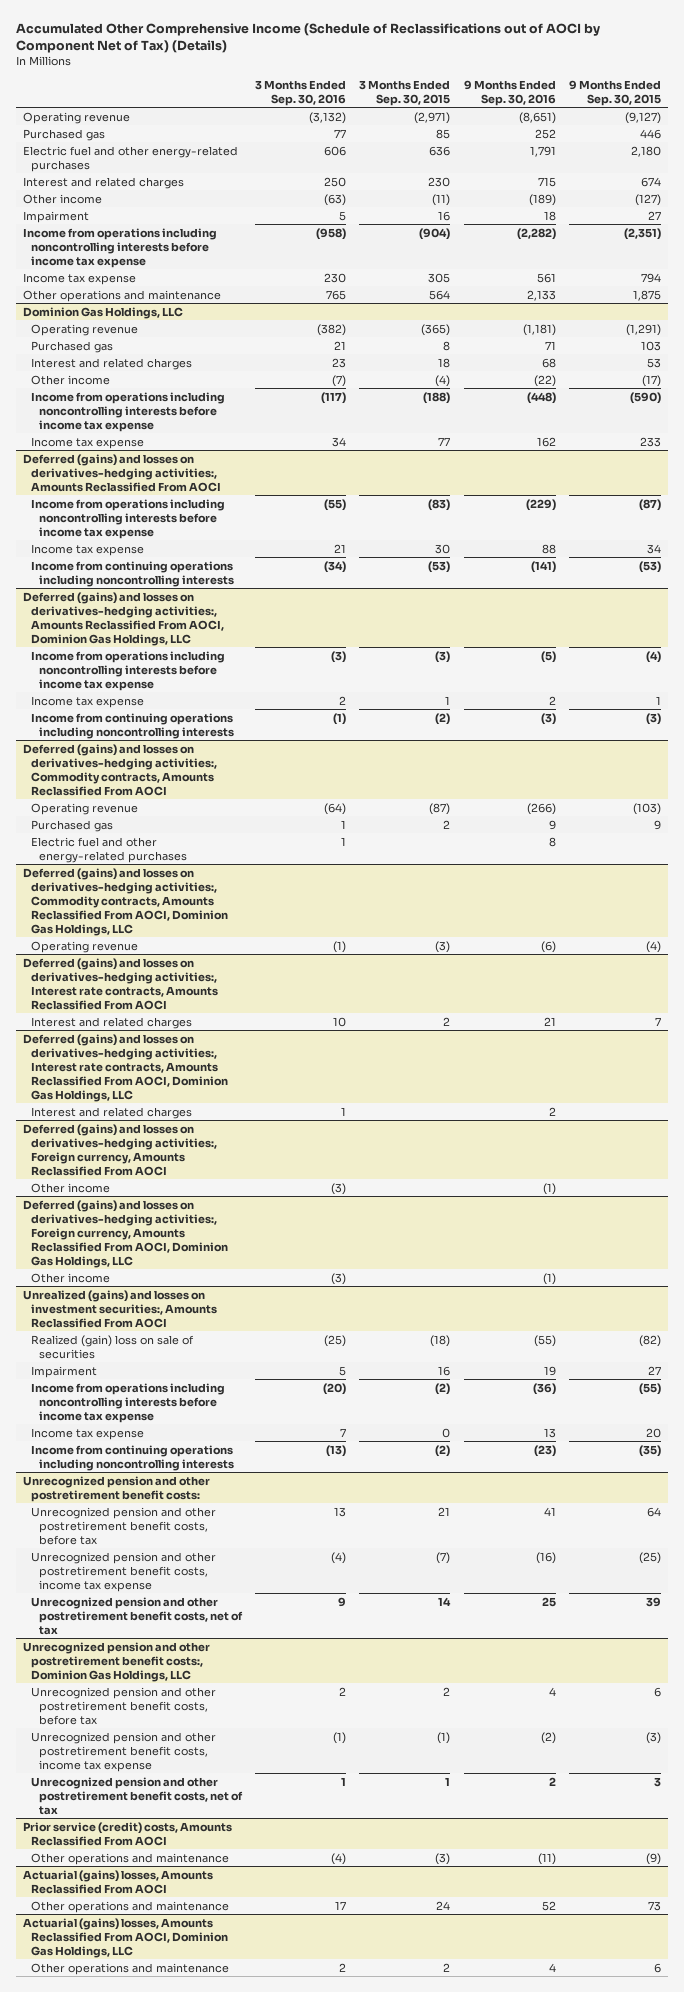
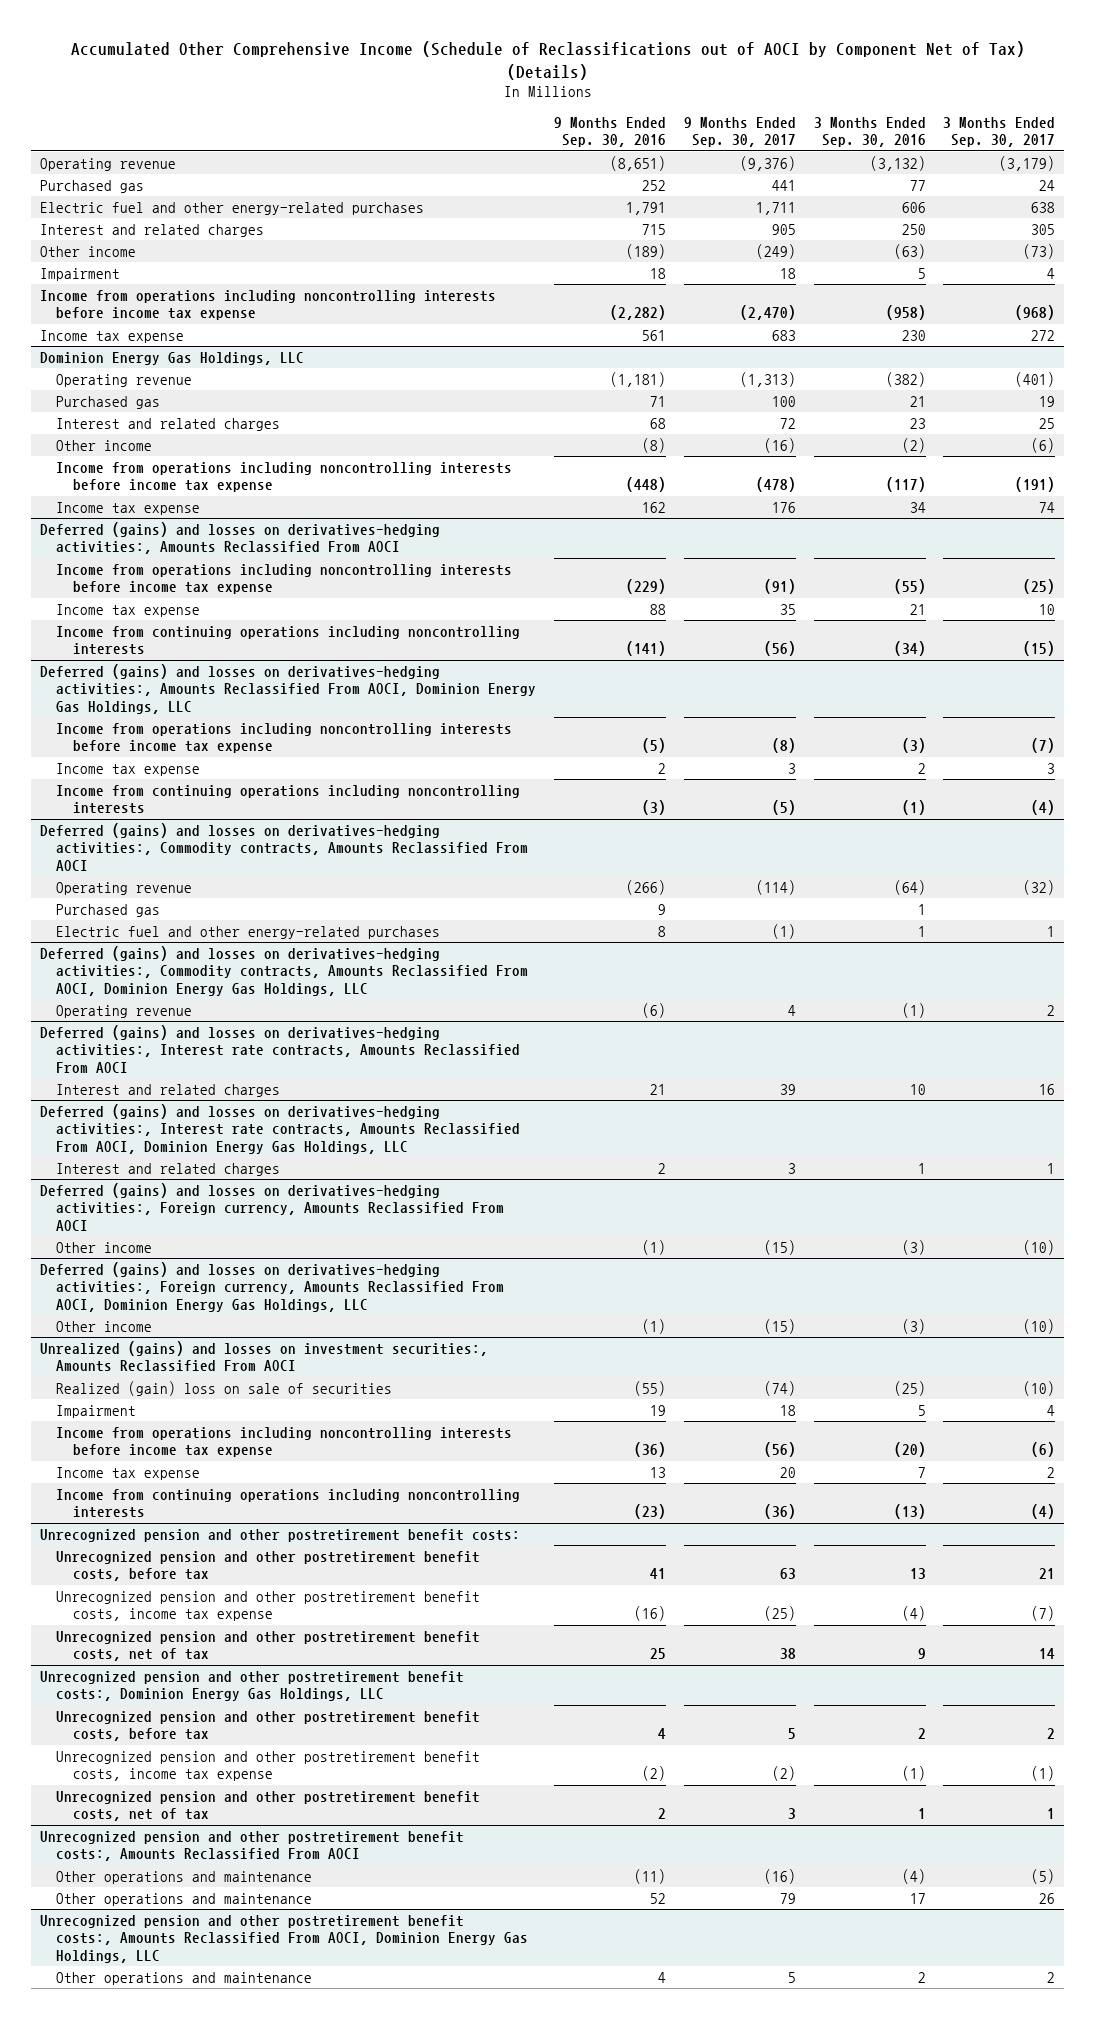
[359,79,451,107] 3 Months Ended Sep. 30, 2015 -> none
[569,79,662,107] 9 Months Ended Sep. 30, 2015 -> none
none -> [683,116,796,148] 9 Months Ended Sep. 30, 2017
none -> [943,116,1056,148] 3 Months Ended Sep. 30, 2017
[22,289,221,302] Other operations and maintenance -> none
[22,306,183,319] Dominion Gas Holdings, LLC -> [39,351,304,365] Dominion Energy Gas Holdings, LLC
[332,374,347,387] (7) -> [901,437,926,453] (2)
[533,374,556,387] (22) -> [642,437,667,453] (8)
[22,591,224,646] Deferred (gains) and losses on derivatives-hedging activities:, Amounts Reclassified From AOCI, Dominion Gas Holdings, LLC -> [39,663,537,715] Deferred (gains) and losses on derivatives-hedging activities:, Amounts Reclassified From AOCI, Dominion Energy Gas Holdings, LLC
[22,867,228,936] Deferred (gains) and losses on derivatives-hedging activities:, Commodity contracts, Amounts Reclassified From AOCI, Dominion Gas Holdings, LLC -> [39,945,529,997] Deferred (gains) and losses on derivatives-hedging activities:, Commodity contracts, Amounts Reclassified From AOCI, Dominion Energy Gas Holdings, LLC
[22,1033,228,1102] Deferred (gains) and losses on derivatives-hedging activities:, Interest rate contracts, Amounts Reclassified From AOCI, Dominion Gas Holdings, LLC -> [39,1103,521,1155] Deferred (gains) and losses on derivatives-hedging activities:, Interest rate contracts, Amounts Reclassified From AOCI, Dominion Energy Gas Holdings, LLC
[22,1199,228,1268] Deferred (gains) and losses on derivatives-hedging activities:, Foreign currency, Amounts Reclassified From AOCI, Dominion Gas Holdings, LLC -> [39,1261,505,1313] Deferred (gains) and losses on derivatives-hedging activities:, Foreign currency, Amounts Reclassified From AOCI, Dominion Energy Gas Holdings, LLC
[22,1641,210,1682] Unrecognized pension and other postretirement benefit costs:, Dominion Gas Holdings, LLC -> [39,1670,464,1702] Unrecognized pension and other postretirement benefit costs:, Dominion Energy Gas Holdings, LLC
[22,1821,232,1846] Prior service (credit) costs, Amounts Reclassified From AOCI -> none
none -> [39,1830,464,1862] Unrecognized pension and other postretirement benefit costs:, Amounts Reclassified From AOCI
[22,1869,213,1894] Actuarial (gains) losses, Amounts Reclassified From AOCI -> none
[22,1917,228,1958] Actuarial (gains) losses, Amounts Reclassified From AOCI, Dominion Gas Holdings, LLC -> none
none -> [39,1914,529,1964] Unrecognized pension and other postretirement benefit costs:, Amounts Reclassified From AOCI, Dominion Energy Gas Holdings, LLC

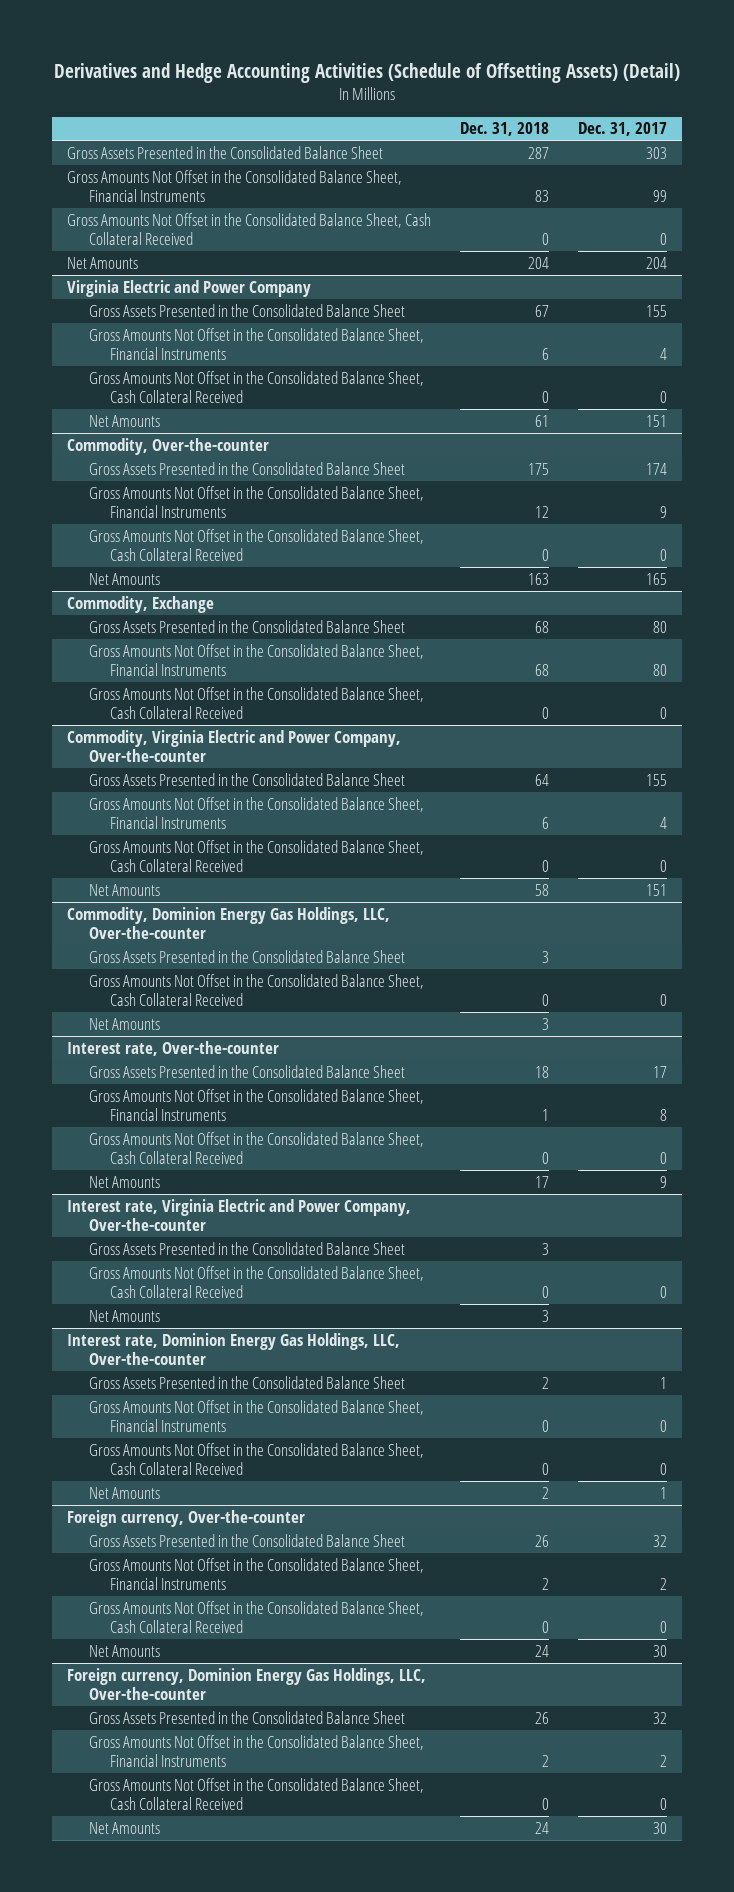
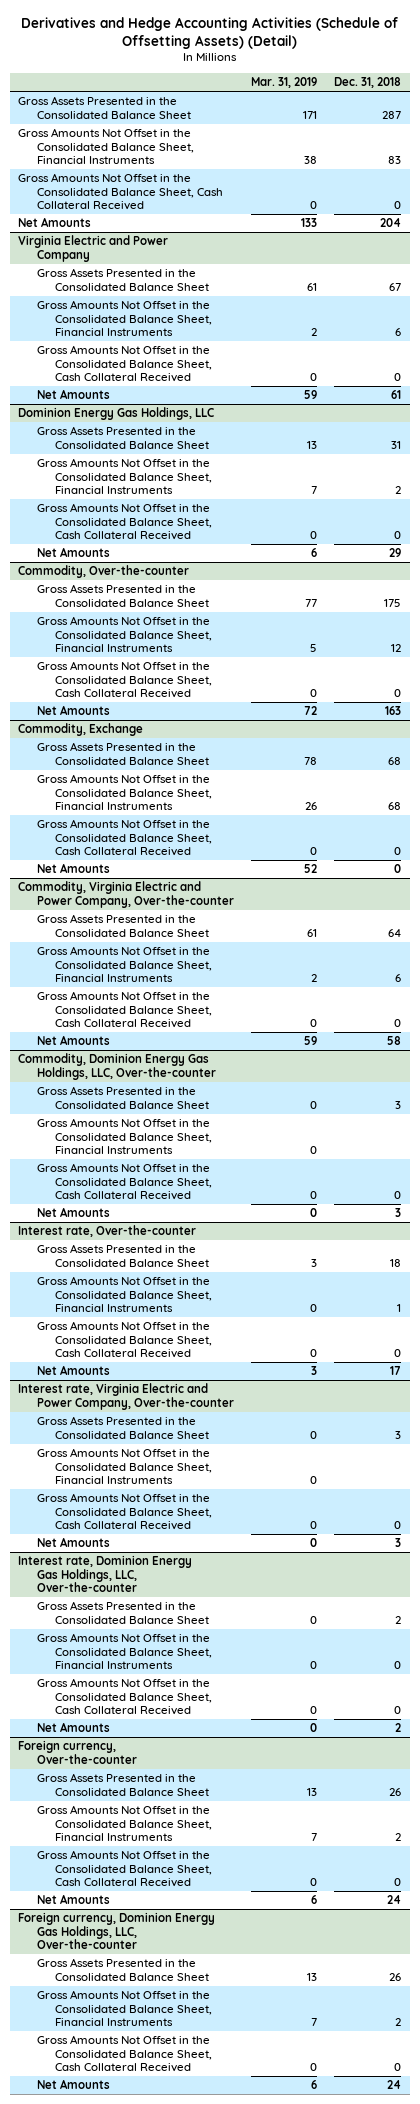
[578,122,668,137] Dec. 31, 2017 -> none
none -> [250,77,317,89] Mar. 31, 2019
none -> [18,407,215,421] Dominion Energy Gas Holdings, LLC
none -> [36,426,209,449] Gross Assets Presented in the Consolidated Balance Sheet
none -> [36,458,212,495] Gross Amounts Not Offset in the Consolidated Balance Sheet, Financial Instruments
none -> [36,503,212,541] Gross Amounts Not Offset in the Consolidated Balance Sheet, Cash Collateral Received
none -> [36,547,110,558] Net Amounts
none -> [36,863,110,874] Net Amounts
none -> [36,1118,212,1155] Gross Amounts Not Offset in the Consolidated Balance Sheet, Financial Instruments
none -> [36,1448,212,1485] Gross Amounts Not Offset in the Consolidated Balance Sheet, Financial Instruments

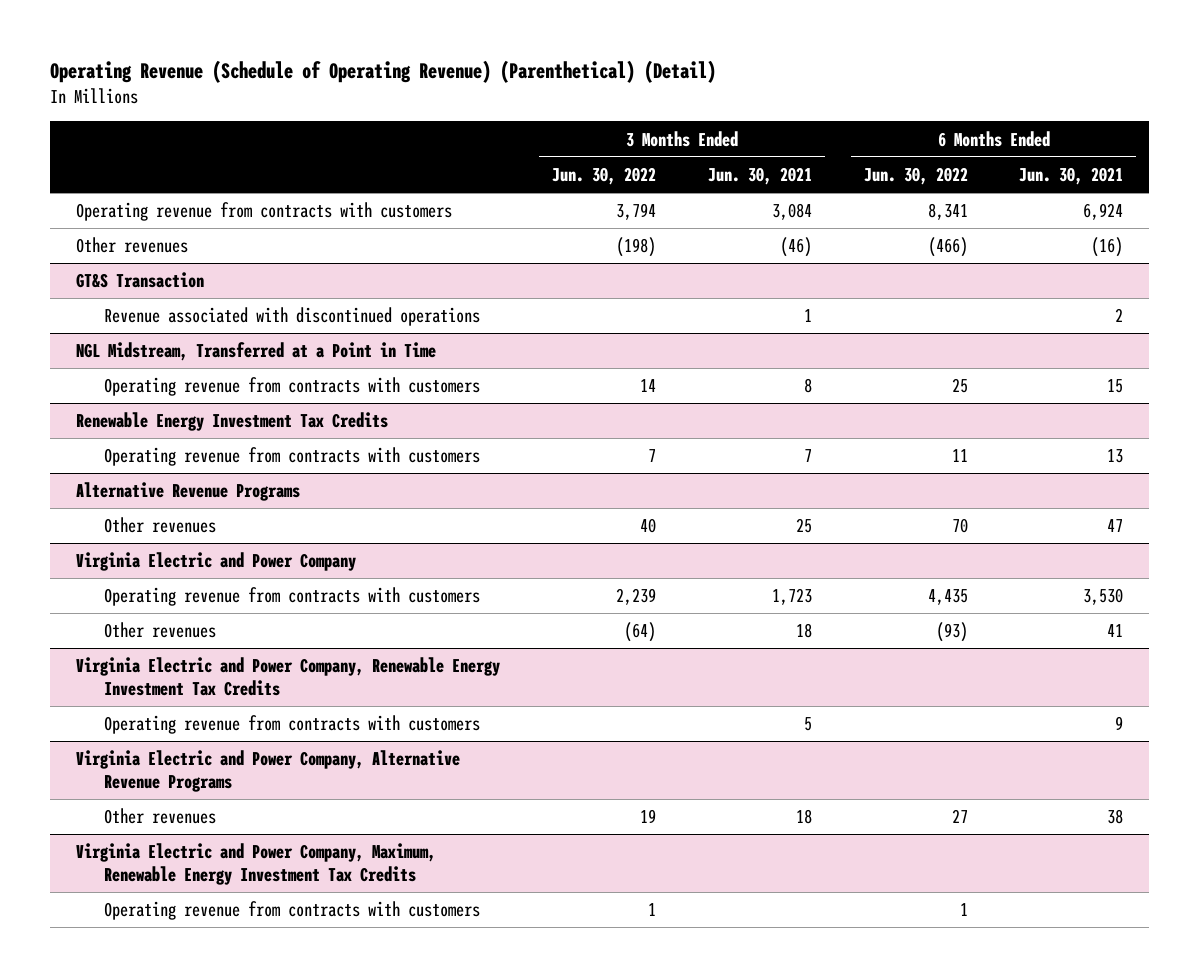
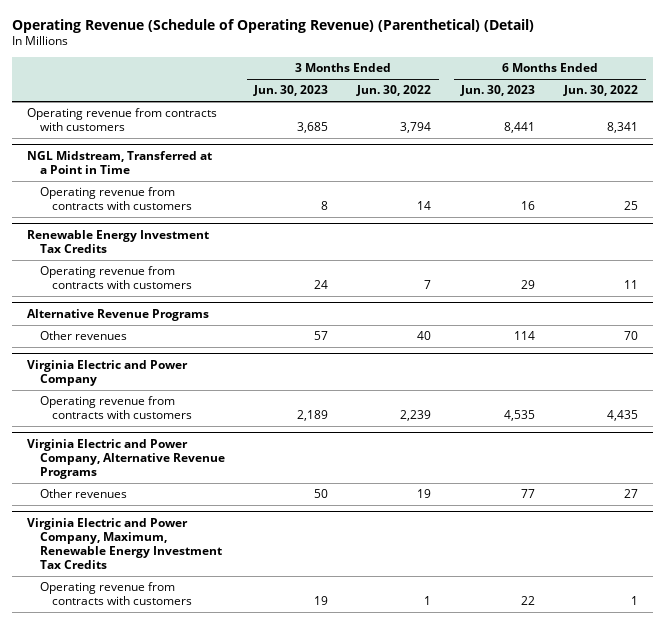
[707,166,812,185] Jun. 30, 2021 -> none
[1019,166,1124,185] Jun. 30, 2021 -> none
none -> [252,85,328,97] Jun. 30, 2023
none -> [459,85,535,97] Jun. 30, 2023
[75,237,188,254] Other revenues -> none
[75,272,204,289] GT&S Transaction -> none
[104,307,481,327] Revenue associated with discontinued operations -> none
[104,622,217,639] Other revenues -> none
[75,657,500,696] Virginia Electric and Power Company, Renewable Energy Investment Tax Credits -> none
[104,715,481,735] Operating revenue from contracts with customers -> none

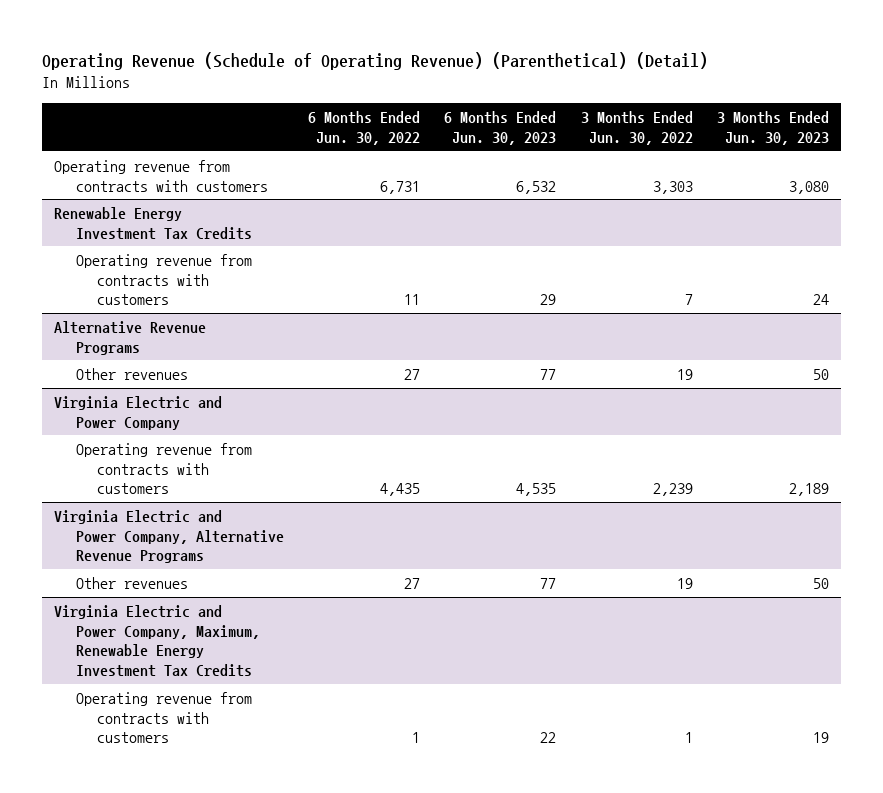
[26,151,212,174] NGL Midstream, Transferred at a Point in Time -> none
[39,187,193,211] Operating revenue from contracts with customers -> none
[296,122,328,134] 3,685 -> [788,180,829,194] 3,080
[400,122,432,134] 3,794 -> [652,180,693,194] 3,303
[503,122,535,134] 8,441 -> [516,180,557,194] 6,532
[607,122,639,134] 8,341 -> [380,180,421,194] 6,731
[313,331,328,341] 57 -> [812,368,829,380] 50
[417,331,432,341] 40 -> [676,368,693,380] 19
[513,331,535,341] 114 -> [540,368,557,380] 77
[624,331,639,341] 70 -> [404,368,421,380] 27

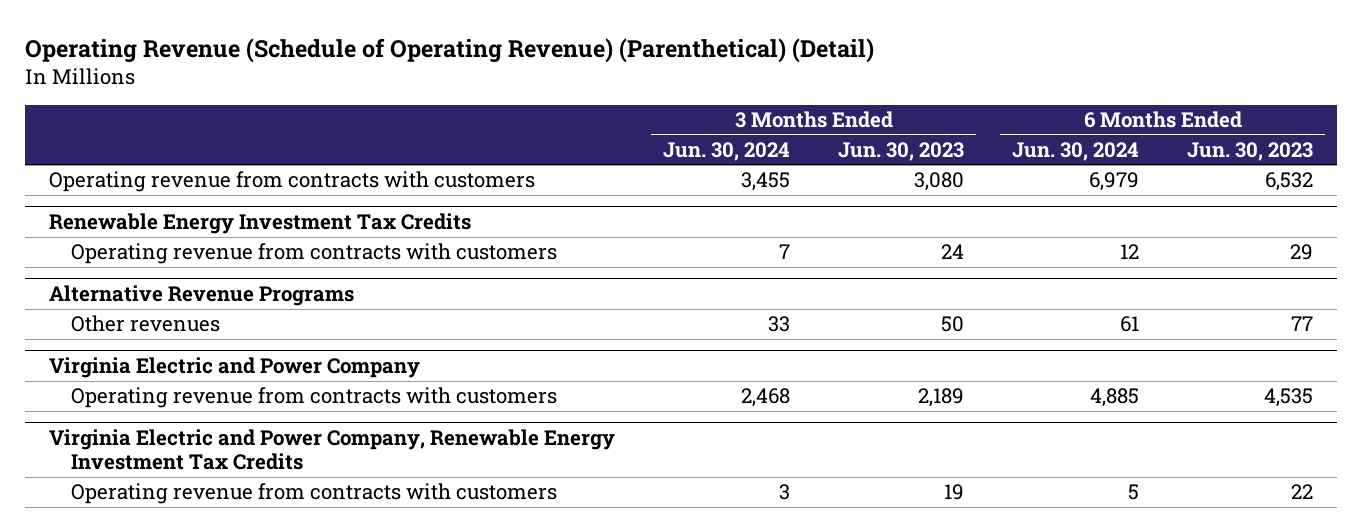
[308,111,421,145] 6 Months Ended Jun. 30, 2022 -> none
[580,111,693,145] 3 Months Ended Jun. 30, 2022 -> none
none -> [663,141,791,161] Jun. 30, 2024
none -> [1012,141,1140,161] Jun. 30, 2024
[54,509,284,564] Virginia Electric and Power Company, Alternative Revenue Programs -> none
[75,576,188,589] Other revenues -> none
[54,604,260,677] Virginia Electric and Power Company, Maximum, Renewable Energy Investment Tax Credits -> [49,429,616,470] Virginia Electric and Power Company, Renewable Energy Investment Tax Credits

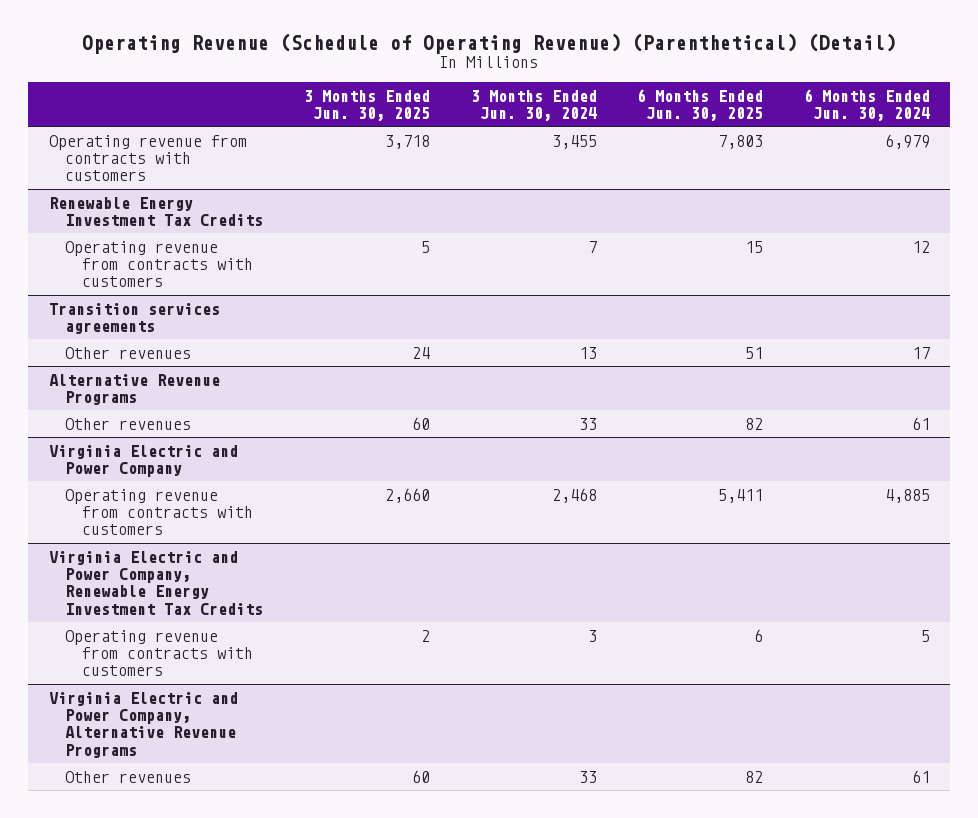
[838,141,965,161] Jun. 30, 2023 -> none
[1187,141,1314,161] Jun. 30, 2023 -> none
none -> [304,89,431,121] 3 Months Ended Jun. 30, 2025
none -> [637,88,764,121] 6 Months Ended Jun. 30, 2025
none -> [48,302,220,335] Transition services agreements
none -> [65,346,192,359] Other revenues
none -> [48,691,238,758] Virginia Electric and Power Company, Alternative Revenue Programs
none -> [65,770,192,783] Other revenues

